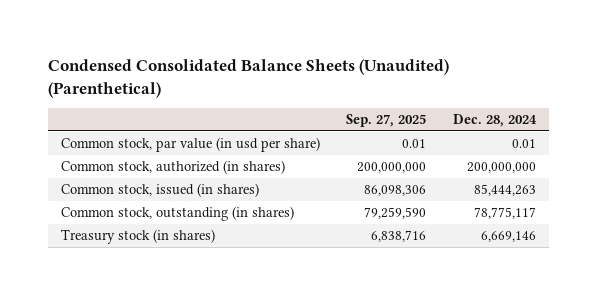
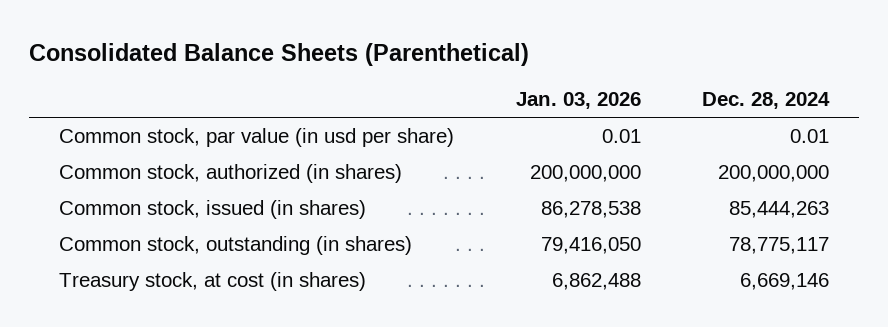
[48,58,450,98] Condensed Consolidated Balance Sheets (Unaudited) (Parenthetical) -> [28,42,529,66] Consolidated Balance Sheets (Parenthetical)
[346,114,427,128] Sep. 27, 2025 -> none
none -> [515,92,641,110] Jan. 03, 2026
[61,229,216,245] Treasury stock (in shares) -> [59,272,367,292] Treasury stock, at cost (in shares)

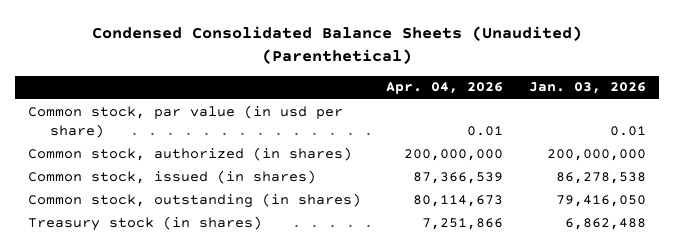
[28,42,529,66] Consolidated Balance Sheets (Parenthetical) -> [91,25,582,64] Condensed Consolidated Balance Sheets (Unaudited) (Parenthetical)
[701,92,830,110] Dec. 28, 2024 -> none
none -> [386,82,504,95] Apr. 04, 2026
[59,272,367,292] Treasury stock, at cost (in shares) -> [27,215,262,231] Treasury stock (in shares)

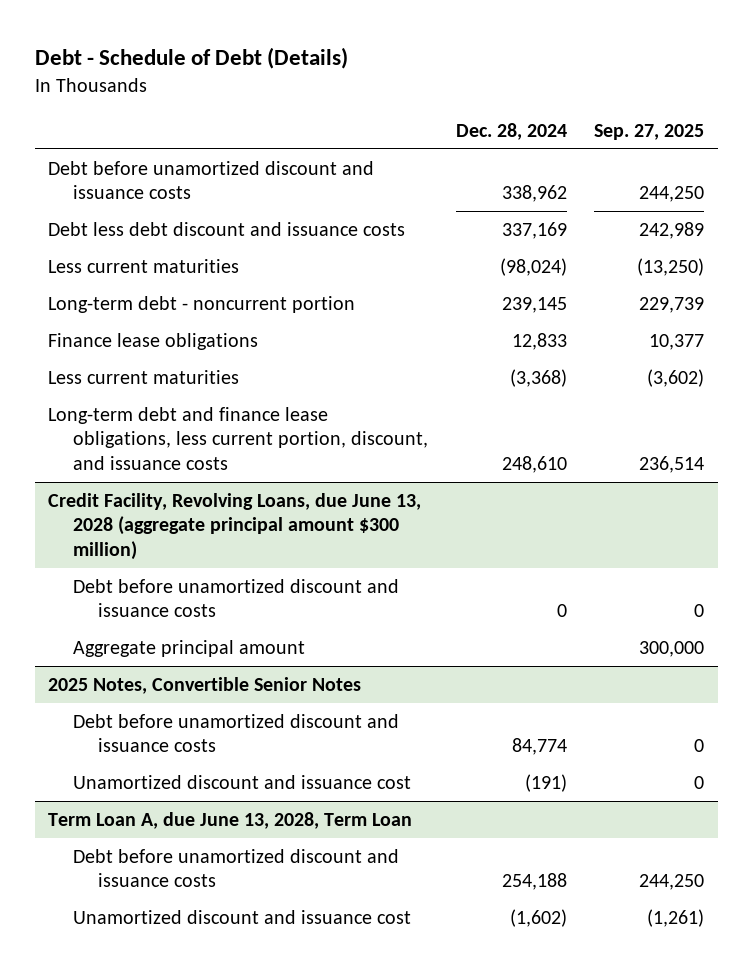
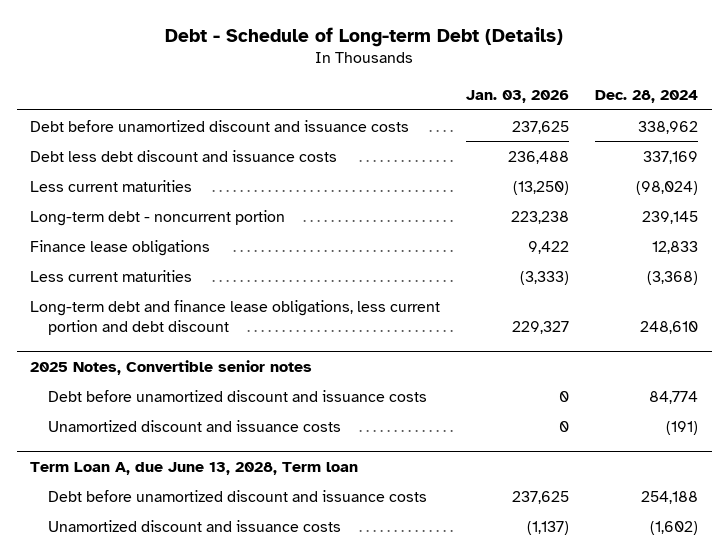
[34,47,348,70] Debt - Schedule of Debt (Details) -> [165,26,564,47] Debt - Schedule of Long-term Debt (Details)
[594,124,705,141] Sep. 27, 2025 -> none
none -> [466,90,570,104] Jan. 03, 2026
[48,492,422,561] Credit Facility, Revolving Loans, due June 13, 2028 (aggregate principal amount $300 million) -> none
[73,578,400,618] Debt before unamortized discount and issuance costs -> none
[73,639,306,657] Aggregate principal amount -> none
[48,406,429,471] Long-term debt and finance lease obligations, less current portion, discount, and issuance costs -> [29,299,440,335] Long-term debt and finance lease obligations, less current portion and debt discount
[48,676,362,694] 2025 Notes, Convertible Senior Notes -> [29,359,312,375] 2025 Notes, Convertible senior notes
[73,774,412,789] Unamortized discount and issuance cost -> [47,419,341,432] Unamortized discount and issuance costs
[48,811,413,829] Term Loan A, due June 13, 2028, Term Loan -> [29,461,358,475] Term Loan A, due June 13, 2028, Term loan
[73,909,412,924] Unamortized discount and issuance cost -> [47,519,341,532] Unamortized discount and issuance costs

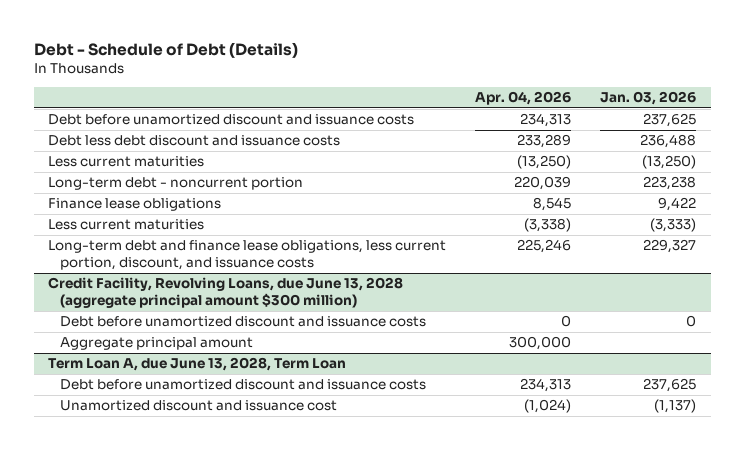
[165,26,564,47] Debt - Schedule of Long-term Debt (Details) -> [33,41,298,58] Debt - Schedule of Debt (Details)
[595,90,699,104] Dec. 28, 2024 -> none
none -> [475,91,572,106] Apr. 04, 2026
[29,359,312,375] 2025 Notes, Convertible senior notes -> none
[29,299,440,335] Long-term debt and finance lease obligations, less current portion and debt discount -> [48,240,447,271] Long-term debt and finance lease obligations, less current portion, discount, and issuance costs
none -> [48,277,404,309] Credit Facility, Revolving Loans, due June 13, 2028 (aggregate principal amount $300 million)
[47,419,341,432] Unamortized discount and issuance costs -> none
none -> [59,337,253,351] Aggregate principal amount
[29,461,358,475] Term Loan A, due June 13, 2028, Term loan -> [48,357,347,372] Term Loan A, due June 13, 2028, Term Loan
[47,519,341,532] Unamortized discount and issuance costs -> [59,400,337,412] Unamortized discount and issuance cost

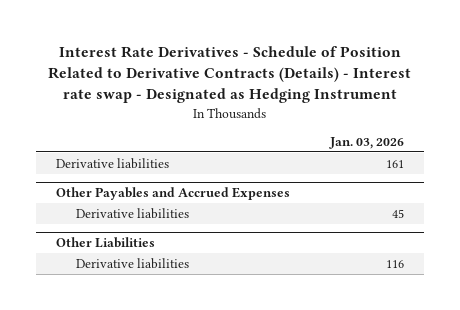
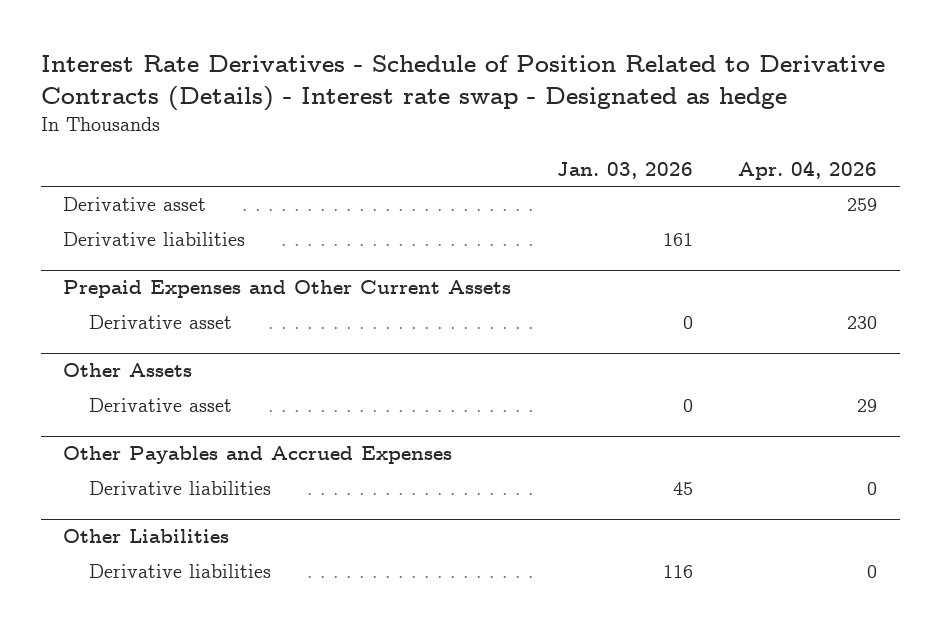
[48,46,412,104] Interest Rate Derivatives - Schedule of Position Related to Derivative Contracts (Details) - Interest rate swap - Designated as Hedging Instrument -> [40,55,885,111] Interest Rate Derivatives - Schedule of Position Related to Derivative Contracts (Details) - Interest rate swap - Designated as hedge
none -> [738,160,878,180] Apr. 04, 2026
none -> [63,197,207,212] Derivative asset
none -> [63,280,512,299] Prepaid Expenses and Other Current Assets
none -> [89,315,233,330] Derivative asset
none -> [63,363,193,378] Other Assets
none -> [89,398,233,413] Derivative asset

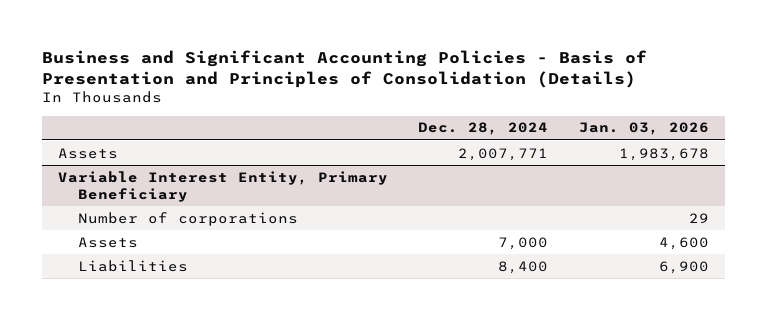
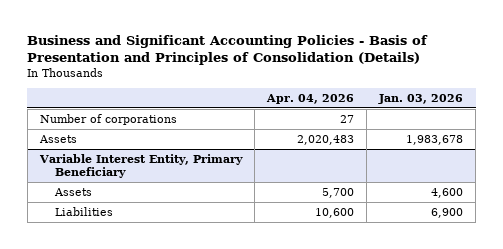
[418,122,549,136] Dec. 28, 2024 -> none
none -> [266,93,355,104] Apr. 04, 2026
none -> [39,113,177,125] Number of corporations
[77,211,298,226] Number of corporations -> none

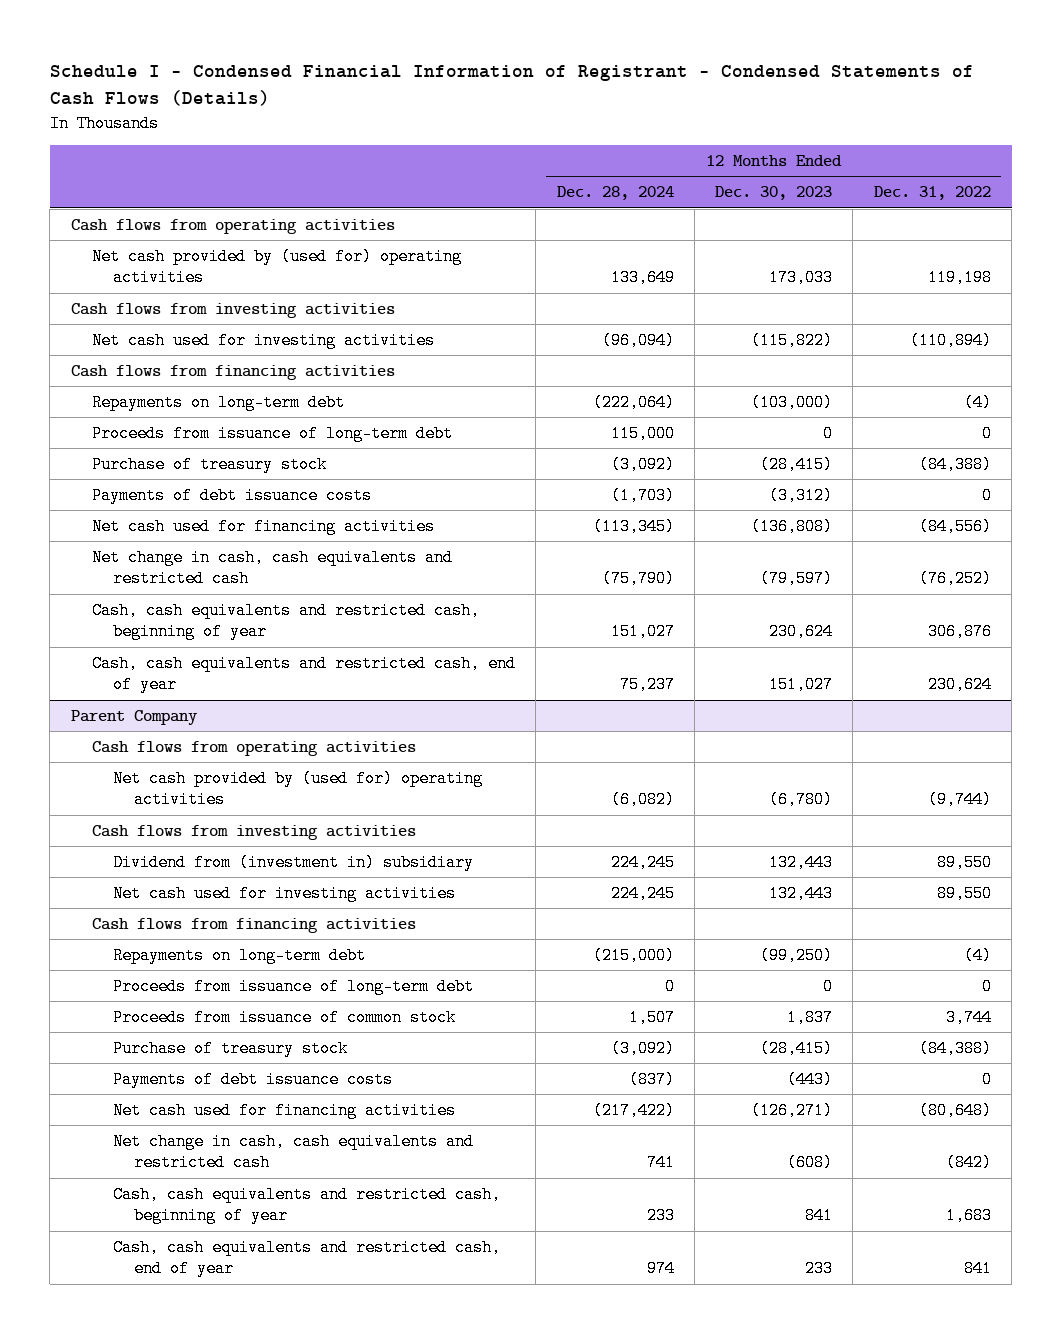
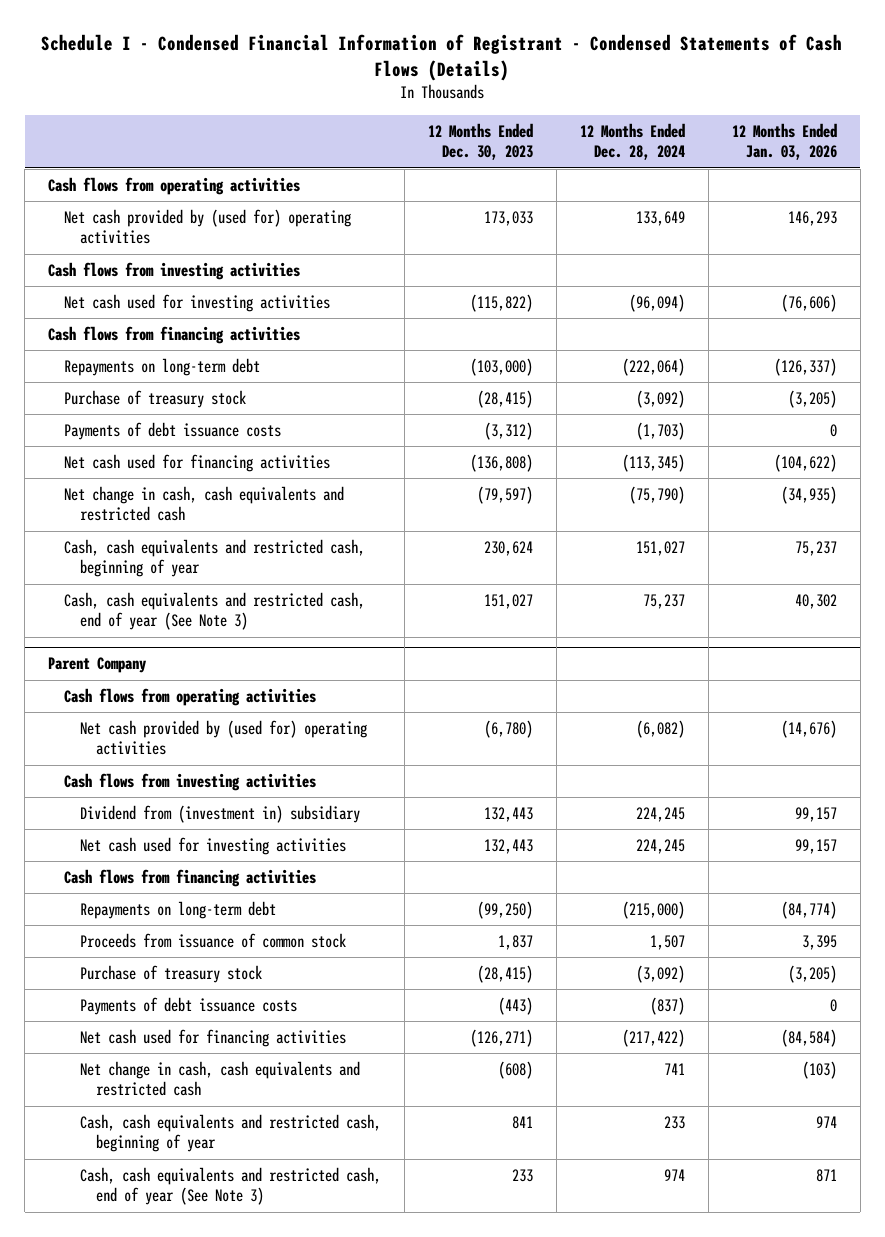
[873,186,991,201] Dec. 31, 2022 -> none
none -> [731,123,837,161] 12 Months Ended Jan. 03, 2026
[91,425,453,443] Proceeds from issuance of long-term debt -> none
[91,655,516,694] Cash, cash equivalents and restricted cash, end of year -> [64,592,366,631] Cash, cash equivalents and restricted cash, end of year (See Note 3)
[113,978,475,996] Proceeds from issuance of long-term debt -> none
[113,1239,502,1278] Cash, cash equivalents and restricted cash, end of year -> [80,1167,382,1206] Cash, cash equivalents and restricted cash, end of year (See Note 3)

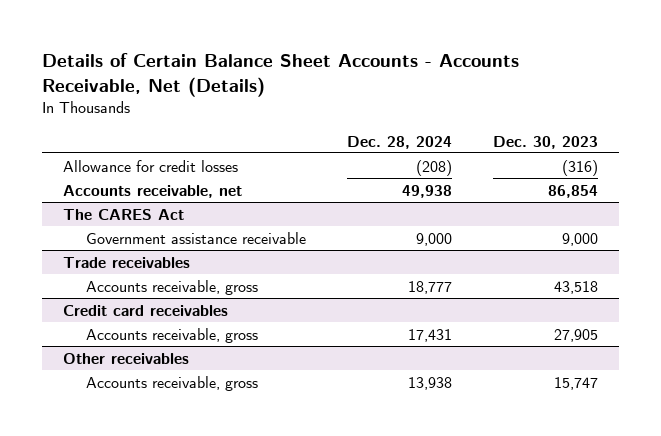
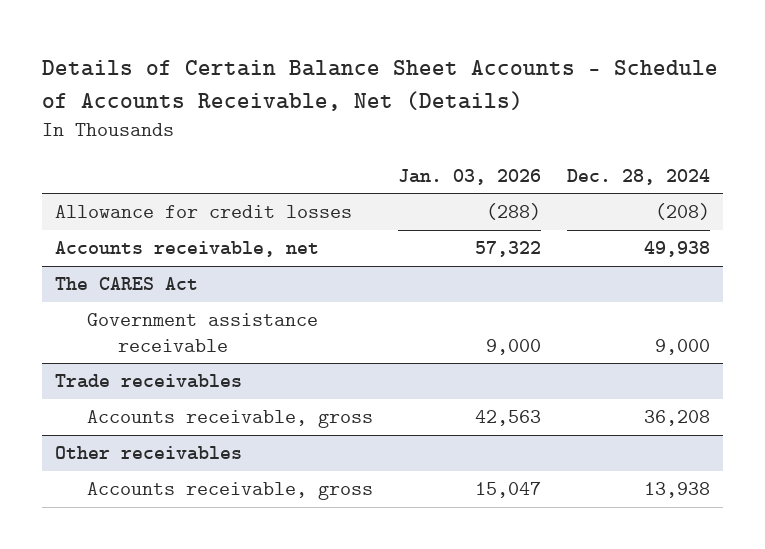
[42,52,520,97] Details of Certain Balance Sheet Accounts - Accounts Receivable, Net (Details) -> [42,60,719,111] Details of Certain Balance Sheet Accounts - Schedule of Accounts Receivable, Net (Details)
[493,135,599,149] Dec. 30, 2023 -> none
none -> [398,168,542,185] Jan. 03, 2026
[62,304,228,316] Credit card receivables -> none
[85,327,258,343] Accounts receivable, gross -> none
[407,280,452,294] 18,777 -> [644,410,711,427] 36,208

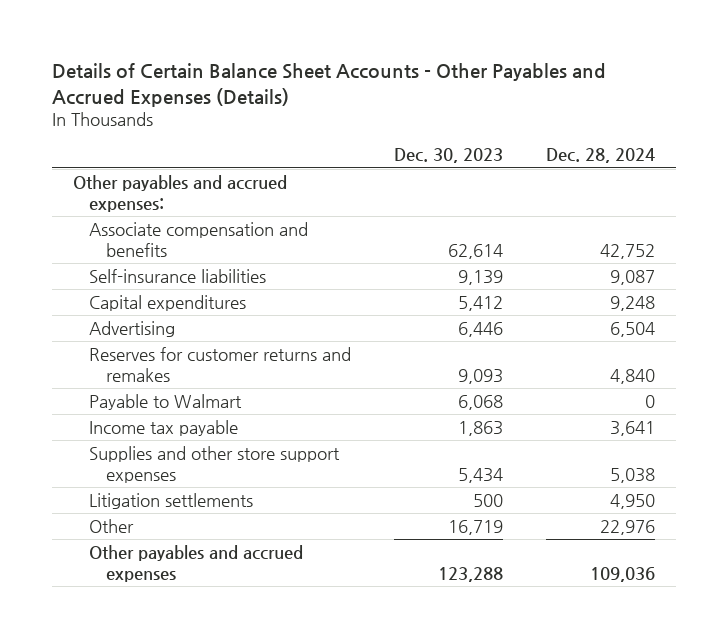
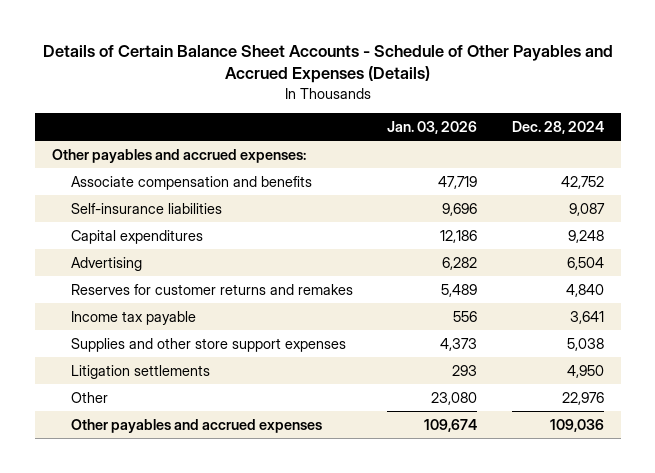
[51,63,606,107] Details of Certain Balance Sheet Accounts - Other Payables and Accrued Expenses (Details) -> [42,44,613,84] Details of Certain Balance Sheet Accounts - Schedule of Other Payables and Accrued Expenses (Details)
[394,148,504,164] Dec. 30, 2023 -> none
none -> [387,120,478,134] Jan. 03, 2026
[89,393,243,410] Payable to Walmart -> none

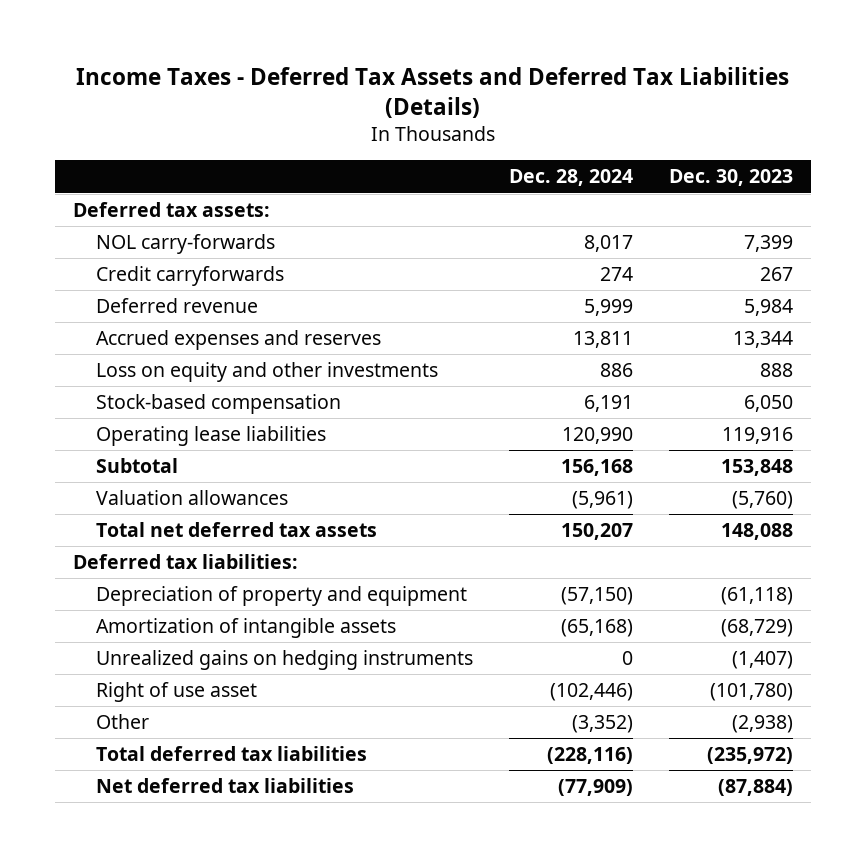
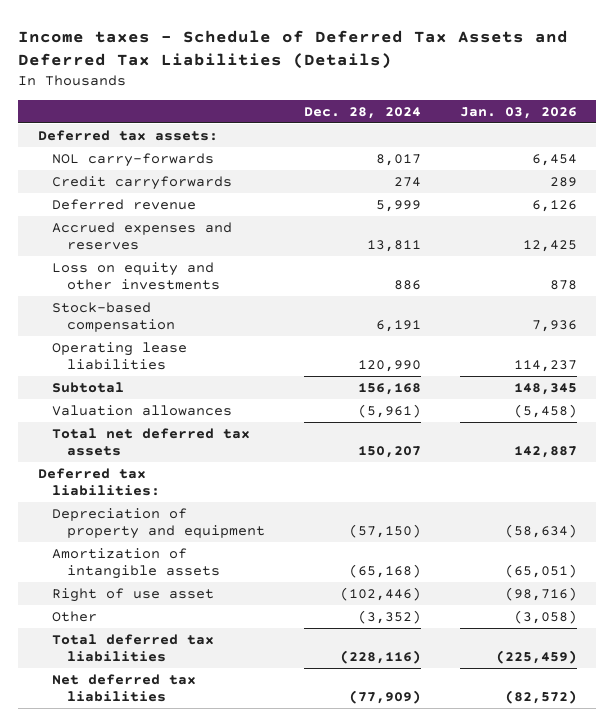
[75,66,789,118] Income Taxes - Deferred Tax Assets and Deferred Tax Liabilities (Details) -> [18,29,569,69] Income taxes - Schedule of Deferred Tax Assets and Deferred Tax Liabilities (Details)
[669,169,794,187] Dec. 30, 2023 -> none
none -> [459,107,577,120] Jan. 03, 2026
[96,650,474,671] Unrealized gains on hedging instruments -> none

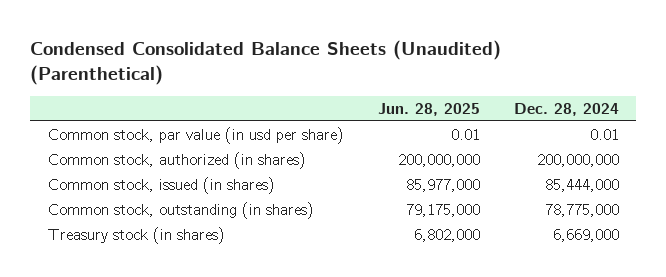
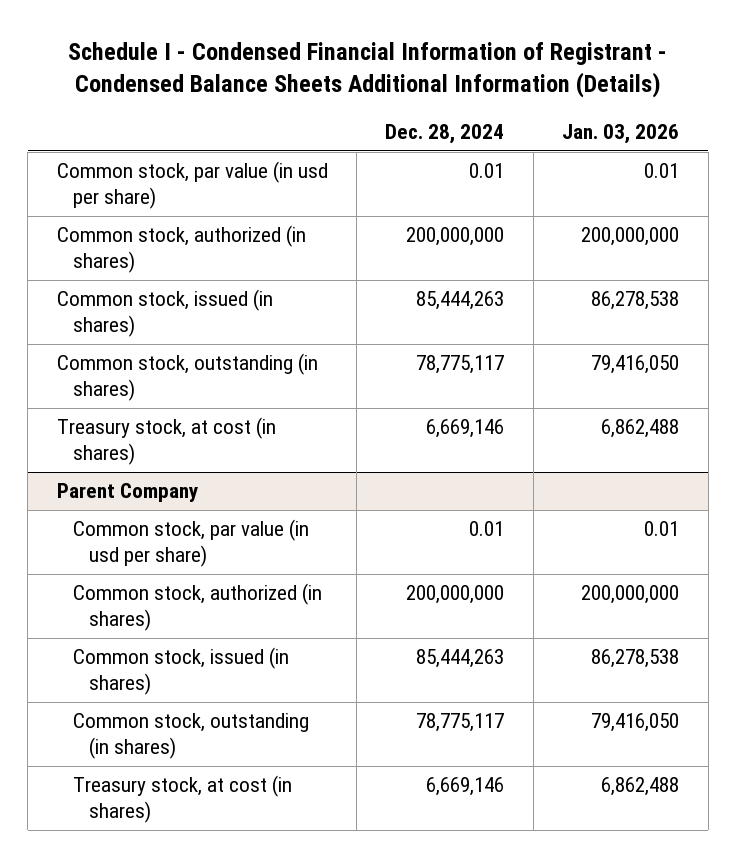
[30,40,502,85] Condensed Consolidated Balance Sheets (Unaudited) (Parenthetical) -> [67,42,667,99] Schedule I - Condensed Financial Information of Registrant - Condensed Balance Sheets Additional Information (Details)
[377,102,480,116] Jun. 28, 2025 -> none
none -> [562,124,680,145] Jan. 03, 2026
[544,178,619,192] 85,444,000 -> [416,291,505,311] 85,444,263
[544,203,619,217] 78,775,000 -> [416,355,505,375] 78,775,117
[47,226,225,244] Treasury stock (in shares) -> [56,417,276,466] Treasury stock, at cost (in shares)
[552,228,619,242] 6,669,000 -> [426,419,505,439] 6,669,146
none -> [56,483,198,503] Parent Company
none -> [72,519,309,568] Common stock, par value (in usd per share)
none -> [72,583,322,632] Common stock, authorized (in shares)
none -> [72,647,289,696] Common stock, issued (in shares)
none -> [72,713,309,760] Common stock, outstanding (in shares)
none -> [72,775,292,824] Treasury stock, at cost (in shares)

